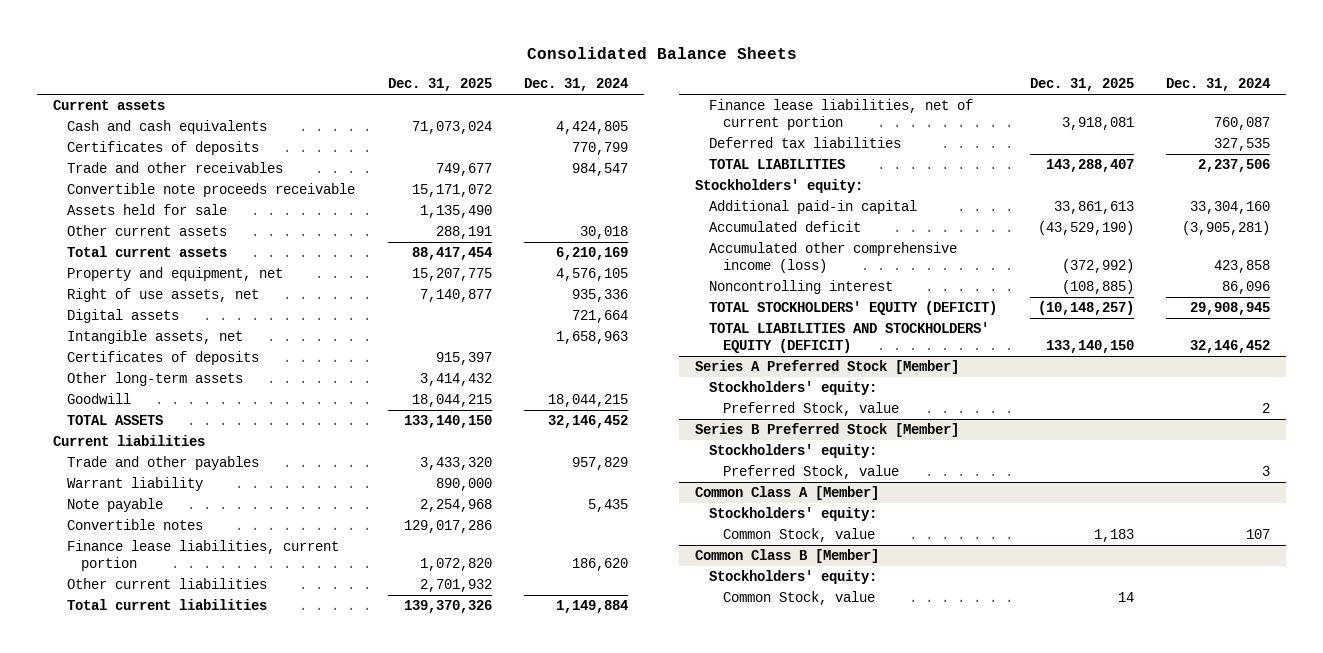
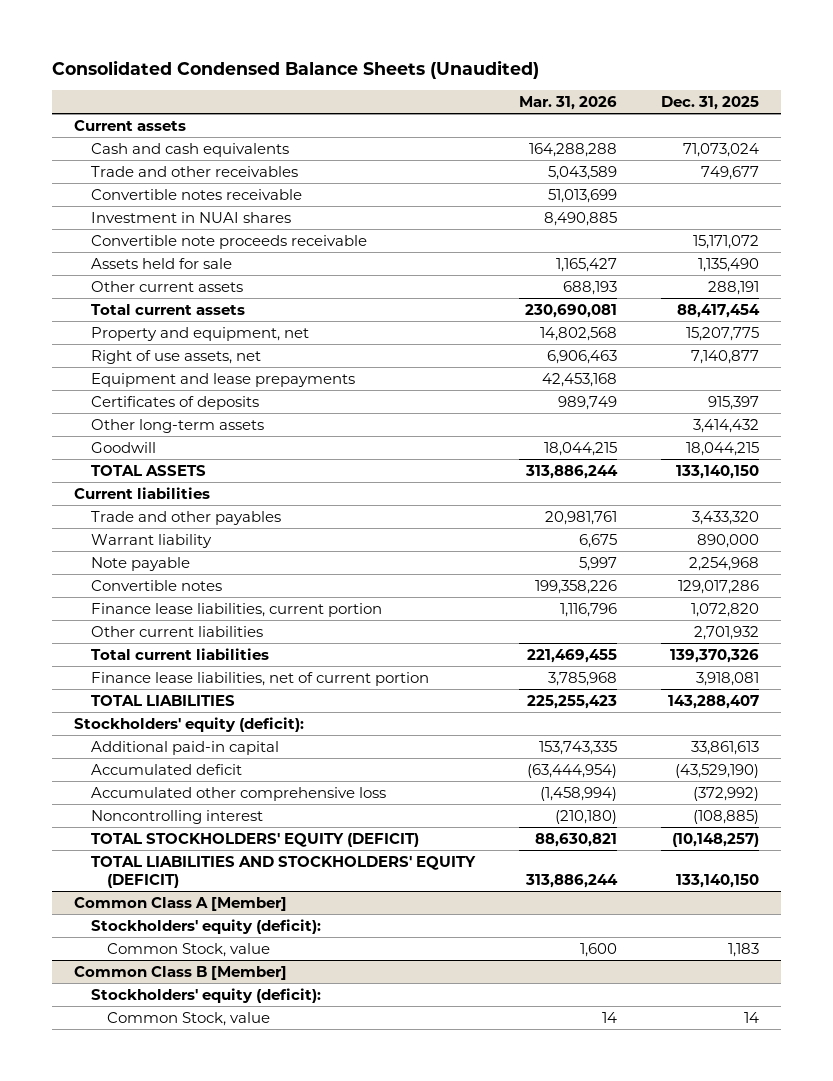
[526,46,797,59] Consolidated Balance Sheets -> [51,60,539,80] Consolidated Condensed Balance Sheets (Unaudited)
[523,78,628,92] Dec. 31, 2024 -> none
none -> [518,96,617,111] Mar. 31, 2026
[67,141,260,156] Certificates of deposits -> none
none -> [90,188,302,200] Convertible notes receivable
none -> [90,211,291,223] Investment in NUAI shares
[67,309,180,324] Digital assets -> none
[67,330,244,345] Intangible assets, net -> none
none -> [90,372,355,387] Equipment and lease prepayments
[709,137,902,149] Deferred tax liabilities -> none
[695,179,864,194] Stockholders' equity: -> [73,716,304,732] Stockholders' equity (deficit):
[709,242,958,273] Accumulated other comprehensive income (loss) -> [90,786,386,801] Accumulated other comprehensive loss
[695,360,960,375] Series A Preferred Stock [Member] -> none
[709,381,878,396] Stockholders' equity: -> none
[723,402,900,417] Preferred Stock, value -> none
[695,423,960,438] Series B Preferred Stock [Member] -> none
[709,444,878,459] Stockholders' equity: -> none
[723,465,900,480] Preferred Stock, value -> none
[709,507,878,522] Stockholders' equity: -> [90,918,321,934] Stockholders' equity (deficit):
[709,570,878,585] Stockholders' equity: -> [90,987,321,1003] Stockholders' equity (deficit):

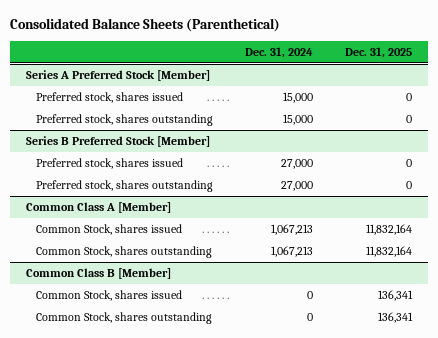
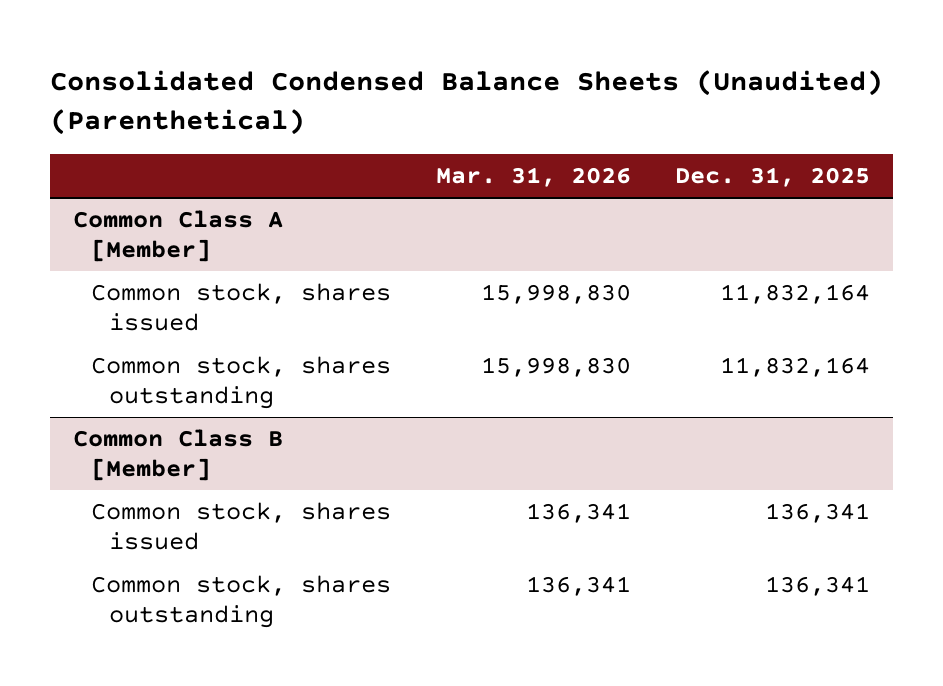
[10,17,281,32] Consolidated Balance Sheets (Parenthetical) -> [50,69,884,135] Consolidated Condensed Balance Sheets (Unaudited) (Parenthetical)
[244,46,313,58] Dec. 31, 2024 -> none
none -> [435,167,631,188] Mar. 31, 2026
[26,70,211,82] Series A Preferred Stock [Member] -> none
[35,92,183,104] Preferred stock, shares issued -> none
[35,114,213,127] Preferred stock, shares outstanding -> none
[26,136,211,148] Series B Preferred Stock [Member] -> none
[35,158,183,170] Preferred stock, shares issued -> none
[35,180,213,193] Preferred stock, shares outstanding -> none
[35,224,182,236] Common Stock, shares issued -> [91,283,392,331] Common stock, shares issued
[35,246,212,259] Common Stock, shares outstanding -> [91,356,392,409] Common stock, shares outstanding
[35,290,182,302] Common Stock, shares issued -> [91,502,392,550] Common stock, shares issued
[35,312,212,325] Common Stock, shares outstanding -> [91,575,392,628] Common stock, shares outstanding

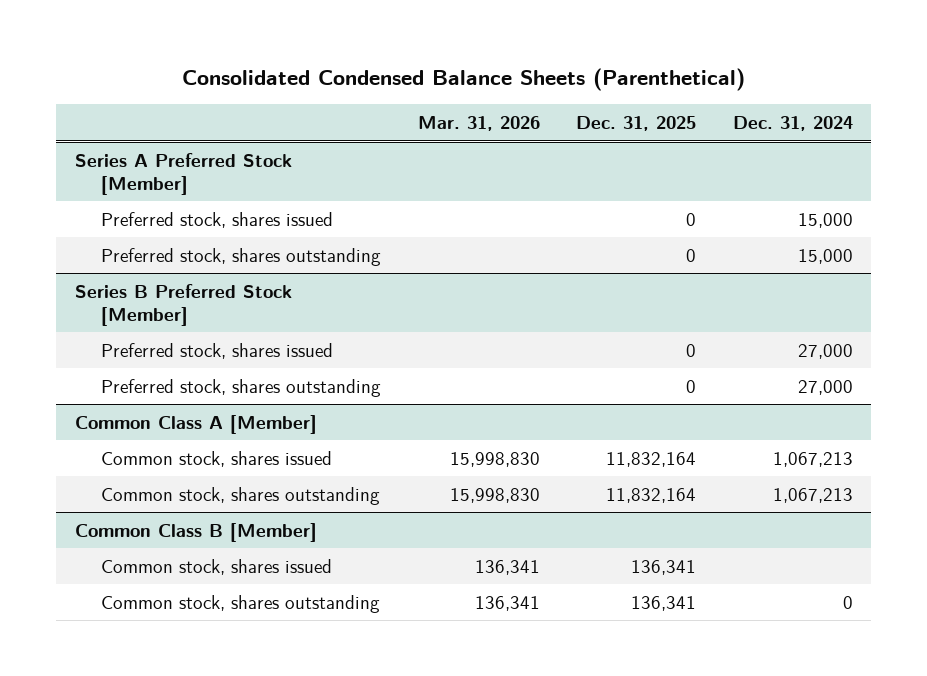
[50,69,884,135] Consolidated Condensed Balance Sheets (Unaudited) (Parenthetical) -> [181,68,745,92] Consolidated Condensed Balance Sheets (Parenthetical)
none -> [732,115,853,131] Dec. 31, 2024
none -> [74,152,292,195] Series A Preferred Stock [Member]
none -> [100,211,333,228] Preferred stock, shares issued
none -> [100,247,381,266] Preferred stock, shares outstanding
none -> [74,283,292,326] Series B Preferred Stock [Member]
none -> [100,342,333,359] Preferred stock, shares issued
none -> [100,378,381,397] Preferred stock, shares outstanding

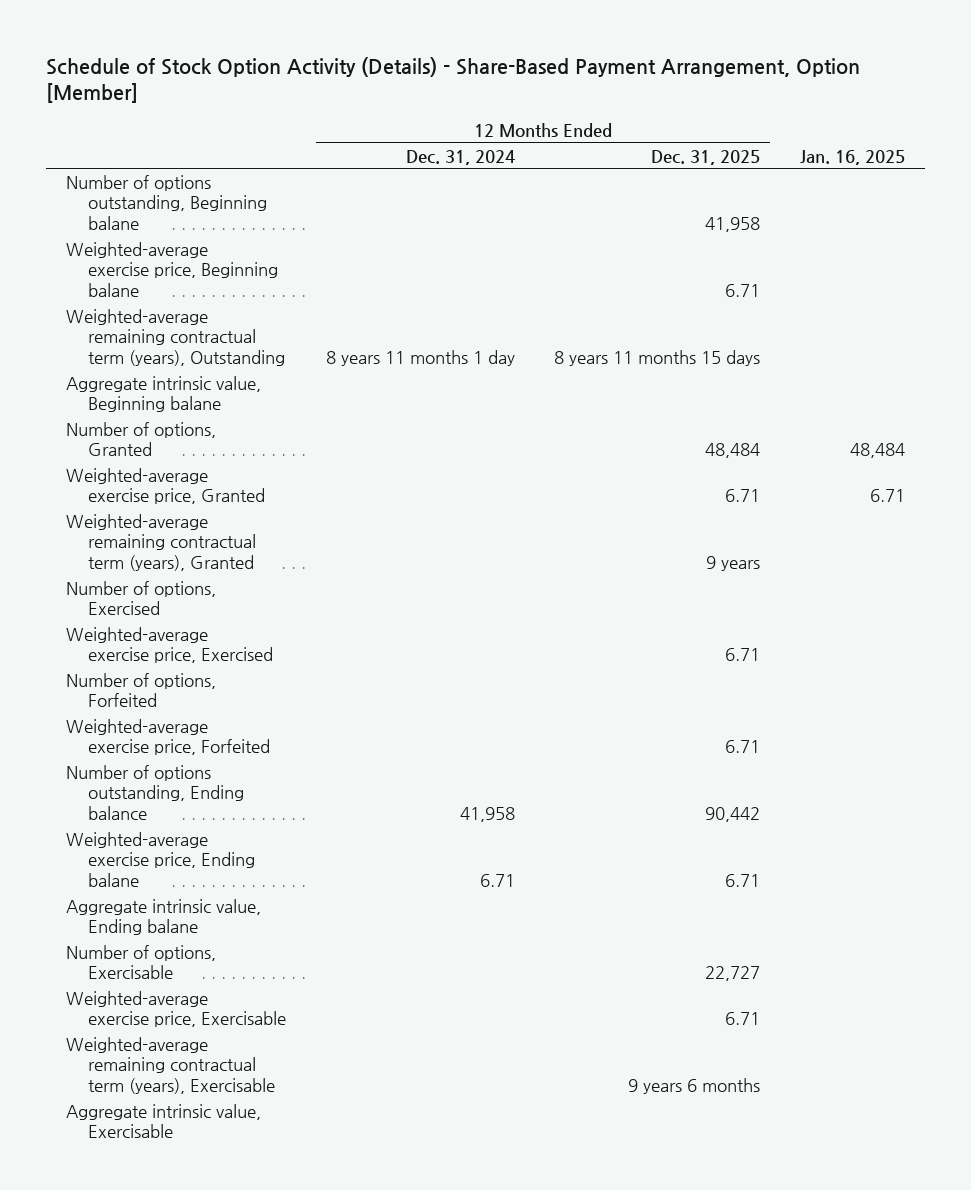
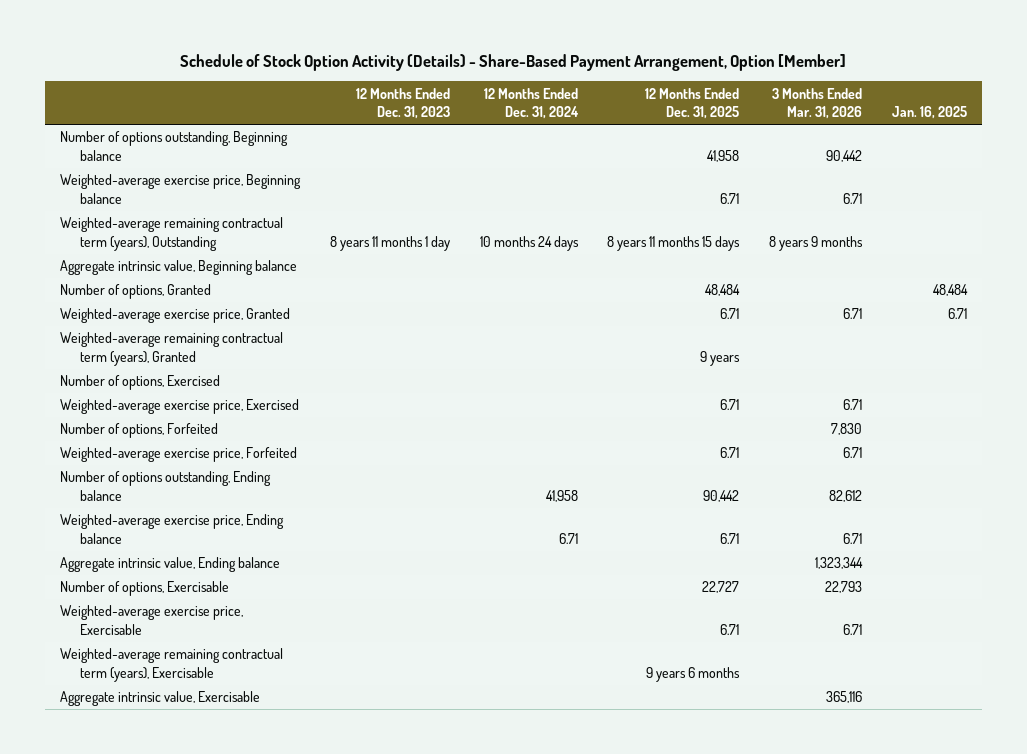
none -> [355,87,450,119] 12 Months Ended Dec. 31, 2023
none -> [772,87,863,119] 3 Months Ended Mar. 31, 2026
[65,174,267,230] Number of options outstanding, Beginning balane -> [59,131,288,161] Number of options outstanding, Beginning balance
[65,241,278,297] Weighted-average exercise price, Beginning balane -> [59,174,301,204] Weighted-average exercise price, Beginning balance
[325,349,515,366] 8 years 11 months 1 day -> [479,235,579,251] 10 months 24 days
[65,375,261,413] Aggregate intrinsic value, Beginning balane -> [59,260,297,276] Aggregate intrinsic value, Beginning balance
[65,831,255,887] Weighted-average exercise price, Ending balane -> [59,514,284,544] Weighted-average exercise price, Ending balance
[65,898,261,936] Aggregate intrinsic value, Ending balane -> [59,557,280,573] Aggregate intrinsic value, Ending balance

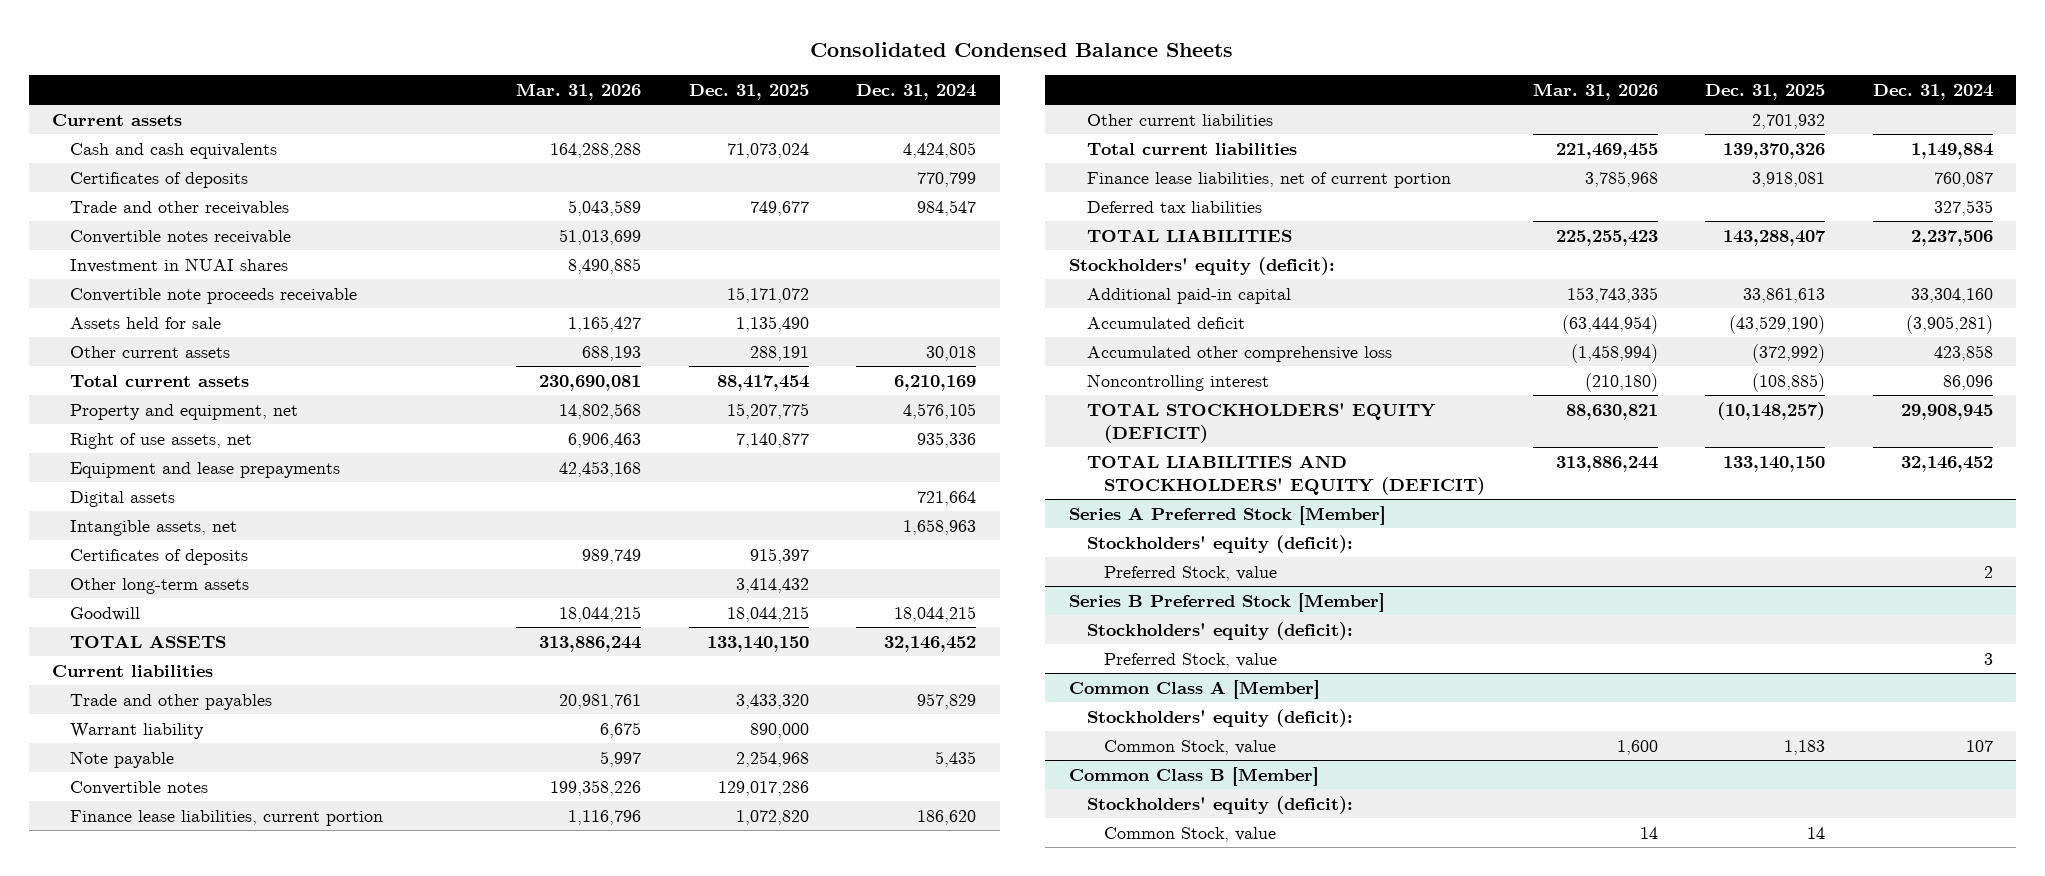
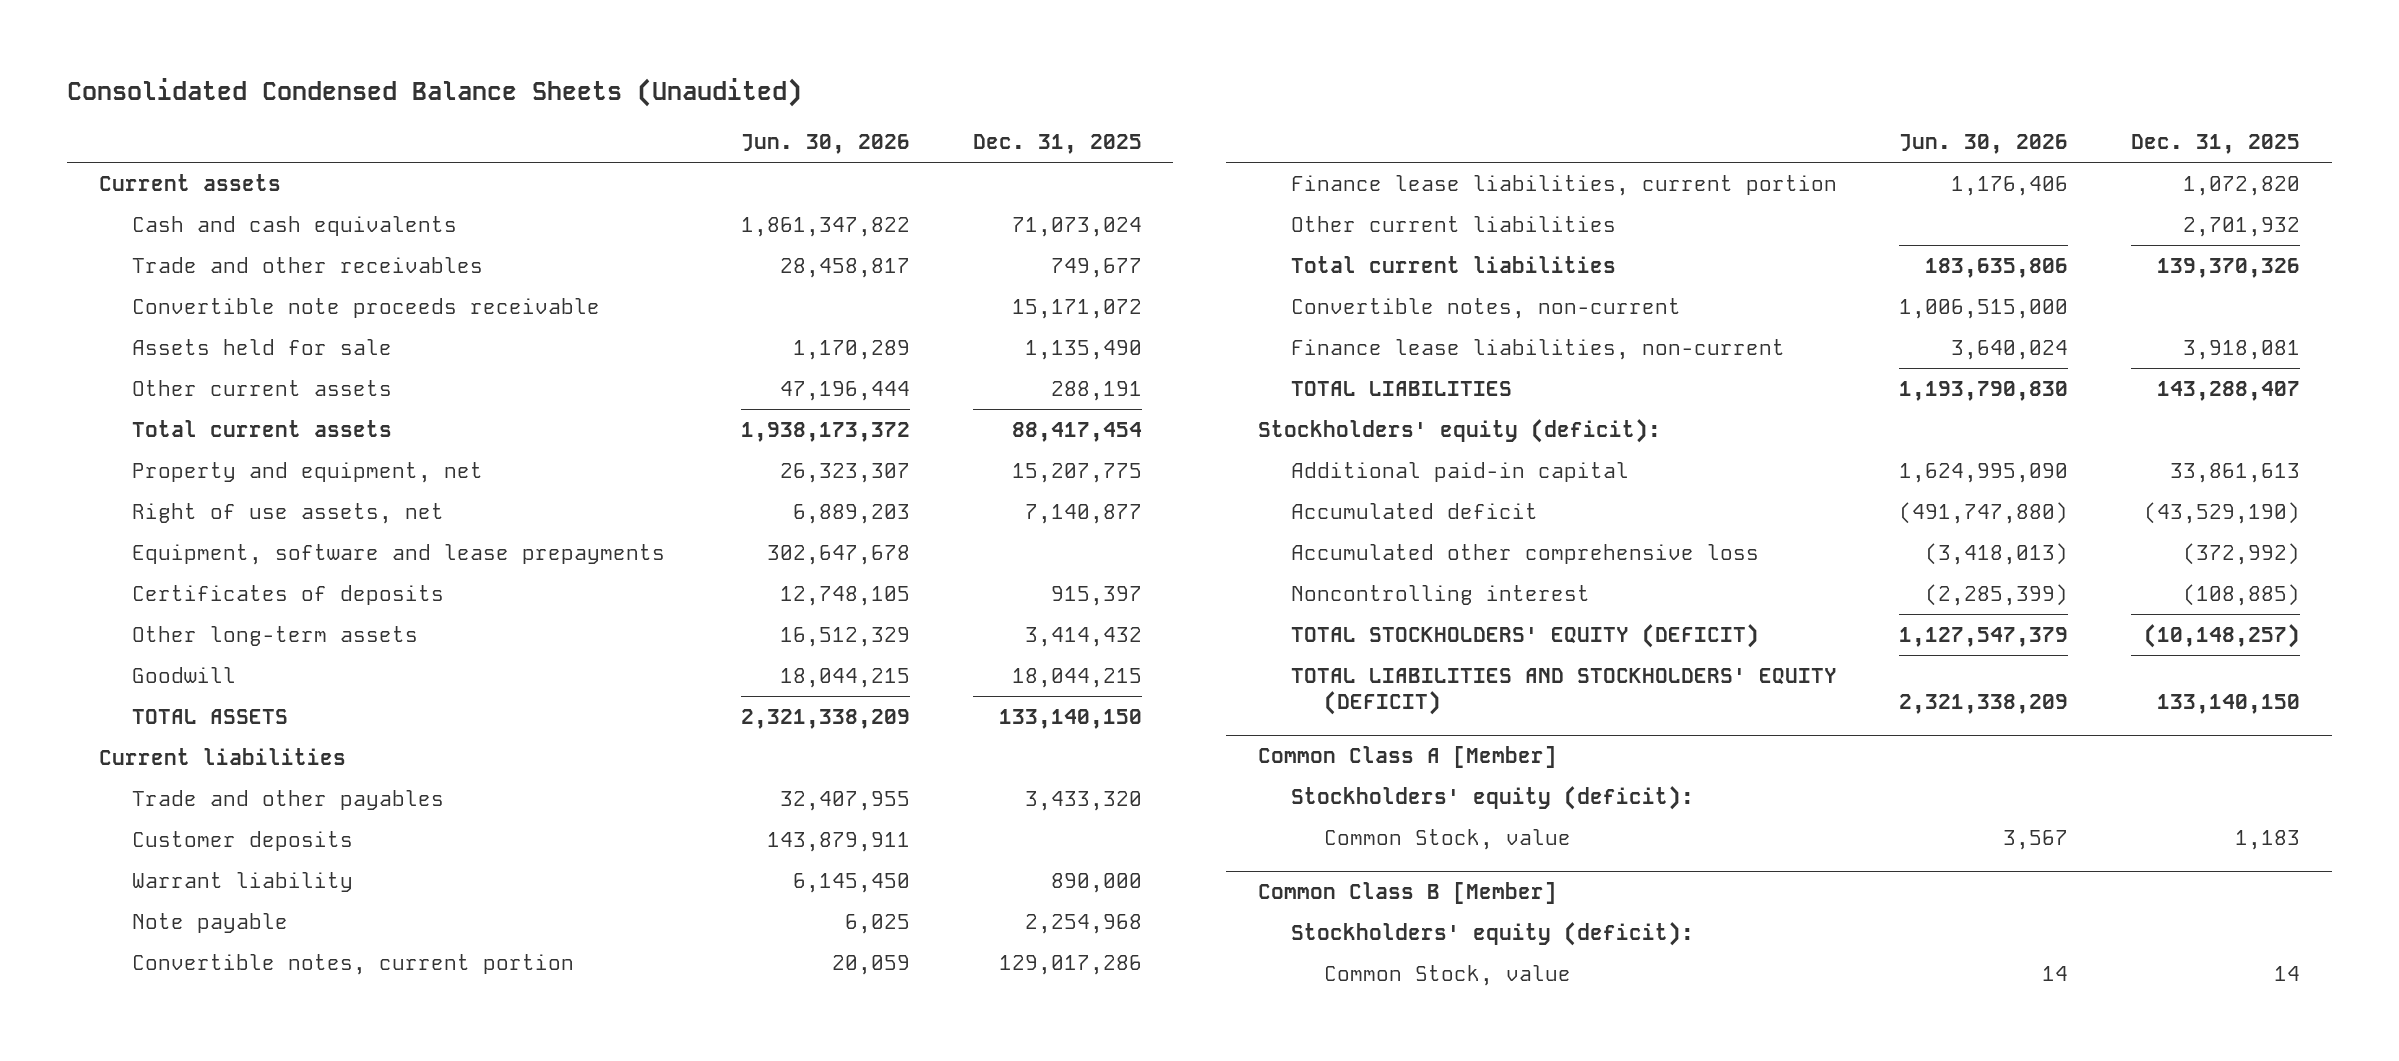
[810,41,1234,57] Consolidated Condensed Balance Sheets -> [67,78,803,108] Consolidated Condensed Balance Sheets (Unaudited)
[516,82,642,100] Mar. 31, 2026 -> none
[855,83,976,100] Dec. 31, 2024 -> none
none -> [740,134,910,155] Jun. 30, 2026
[70,171,249,188] Certificates of deposits -> none
[70,229,292,244] Convertible notes receivable -> none
[70,257,289,273] Investment in NUAI shares -> none
[70,490,176,507] Digital assets -> none
[70,519,238,536] Intangible assets, net -> none
[70,461,341,478] Equipment and lease prepayments -> [131,543,665,565] Equipment, software and lease prepayments
none -> [131,830,353,851] Customer deposits
[70,780,209,795] Convertible notes -> [131,953,574,975] Convertible notes, current portion
[1086,200,1262,213] Deferred tax liabilities -> none
none -> [1290,297,1681,319] Convertible notes, non-current
[1086,171,1451,188] Finance lease liabilities, net of current portion -> [1290,338,1785,360] Finance lease liabilities, non-current
[1068,505,1386,525] Series A Preferred Stock [Member] -> none
[1086,534,1353,553] Stockholders' equity (deficit): -> none
[1104,565,1278,581] Preferred Stock, value -> none
[1068,592,1385,612] Series B Preferred Stock [Member] -> none
[1086,621,1353,640] Stockholders' equity (deficit): -> none
[1104,652,1278,668] Preferred Stock, value -> none

